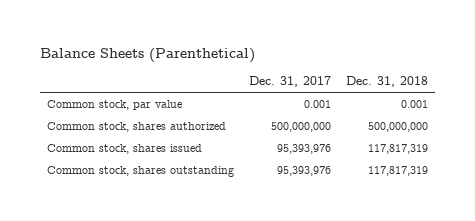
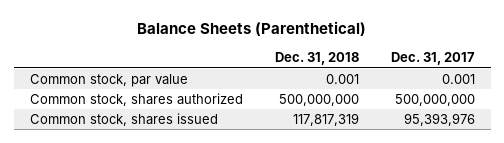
[47,166,235,178] Common stock, shares outstanding -> none

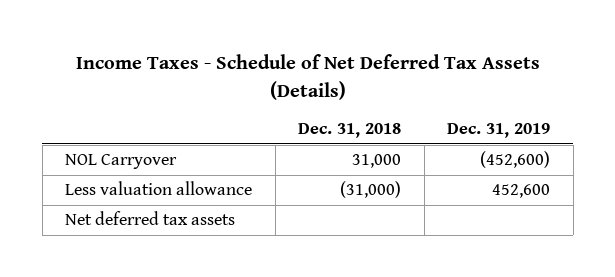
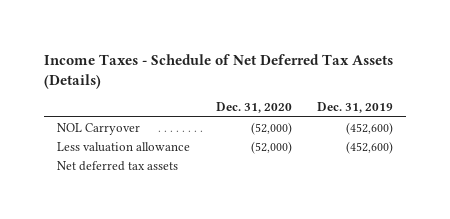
[298,123,402,139] Dec. 31, 2018 -> none
none -> [215,102,292,114] Dec. 31, 2020
[492,184,551,199] 452,600 -> [346,140,394,154] (452,600)

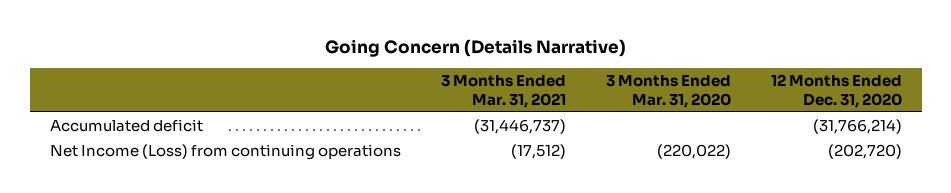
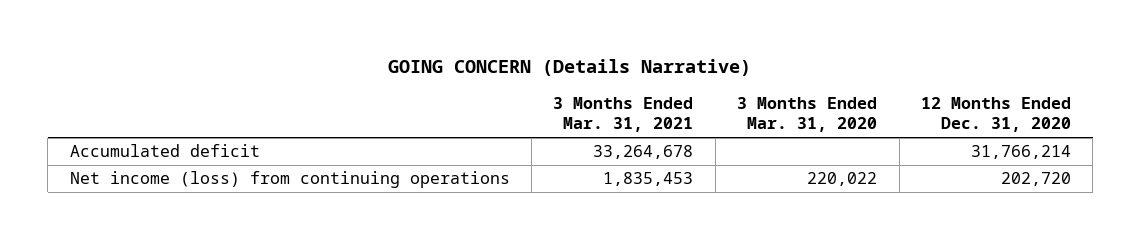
[324,39,626,58] Going Concern (Details Narrative) -> [388,59,752,77] GOING CONCERN (Details Narrative)
[473,118,566,134] (31,446,737) -> [593,145,694,160] 33,264,678
[812,118,902,134] (31,766,214) -> [970,145,1071,160] 31,766,214
[49,143,401,160] Net Income (Loss) from continuing operations -> [69,171,510,189] Net income (loss) from continuing operations
[510,143,566,159] (17,512) -> [603,172,694,187] 1,835,453
[656,143,731,159] (220,022) -> [807,172,878,187] 220,022
[827,143,902,159] (202,720) -> [1000,172,1071,187] 202,720

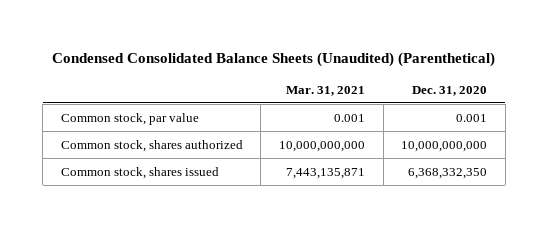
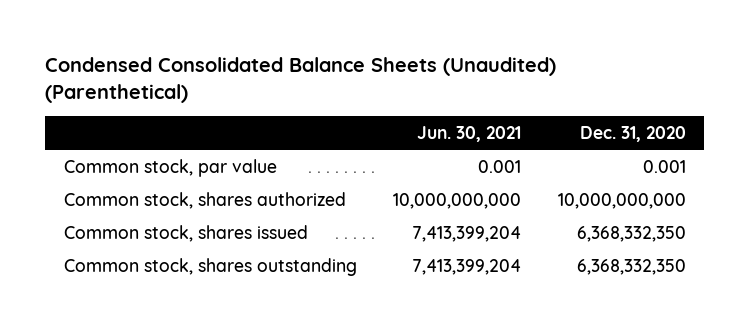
[285,85,365,96] Mar. 31, 2021 -> none
none -> [417,125,522,142] Jun. 30, 2021
none -> [63,257,357,276] Common stock, shares outstanding

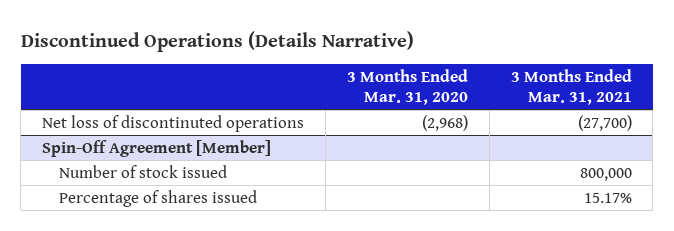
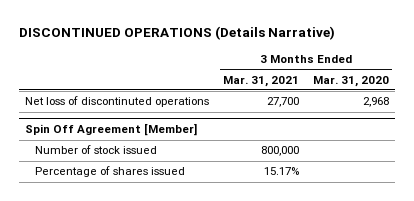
[20,30,414,52] Discontinued Operations (Details Narrative) -> [18,25,335,40] DISCONTINUED OPERATIONS (Details Narrative)
[421,114,468,131] (2,968) -> [362,97,389,108] 2,968
[577,114,632,131] (27,700) -> [267,97,300,108] 27,700
[42,139,272,157] Spin-Off Agreement [Member] -> [25,123,198,137] Spin Off Agreement [Member]

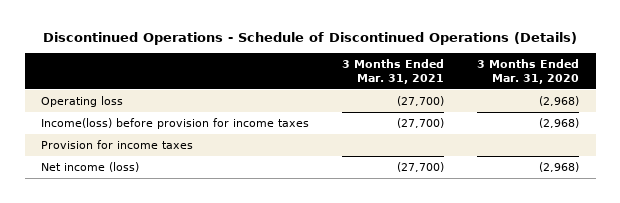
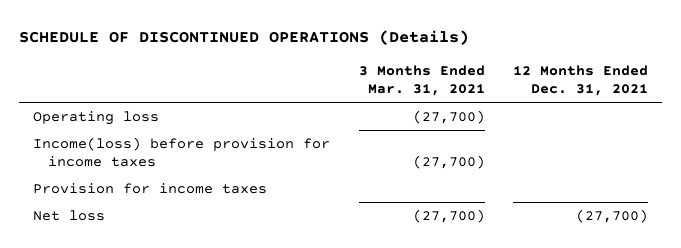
[43,31,578,45] Discontinued Operations - Schedule of Discontinued Operations (Details) -> [19,30,470,46] SCHEDULE OF DISCONTINUED OPERATIONS (Details)
[477,59,580,84] 3 Months Ended Mar. 31, 2020 -> none
none -> [512,64,648,97] 12 Months Ended Dec. 31, 2021
[41,162,140,173] Net income (loss) -> [33,209,106,221] Net loss

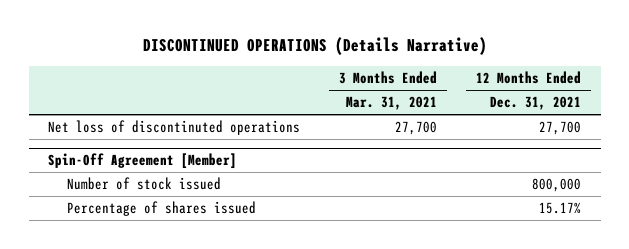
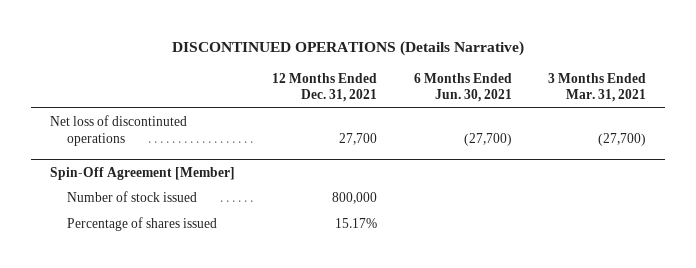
none -> [413,72,512,103] 6 Months Ended Jun. 30, 2021
[395,121,438,136] 27,700 -> [598,132,647,146] (27,700)

